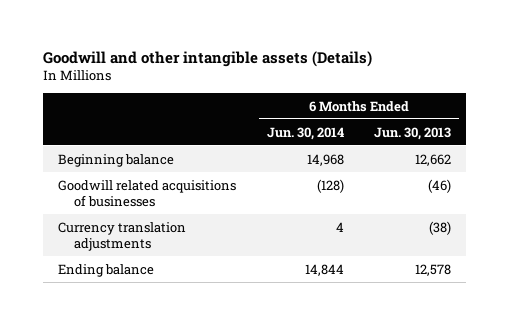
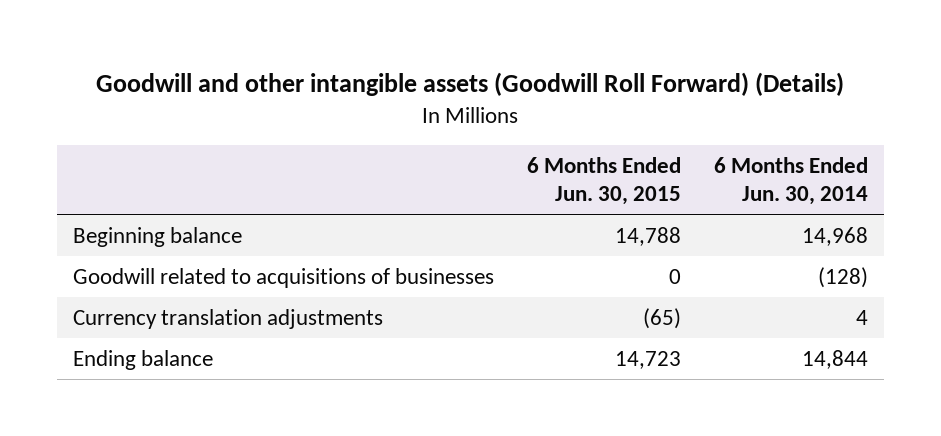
[42,50,372,67] Goodwill and other intangible assets (Details) -> [96,71,845,96] Goodwill and other intangible assets (Goodwill Roll Forward) (Details)
[374,126,452,140] Jun. 30, 2013 -> none
none -> [526,157,681,206] 6 Months Ended Jun. 30, 2015
[58,179,237,207] Goodwill related acquisitions of businesses -> [73,267,495,288] Goodwill related to acquisitions of businesses

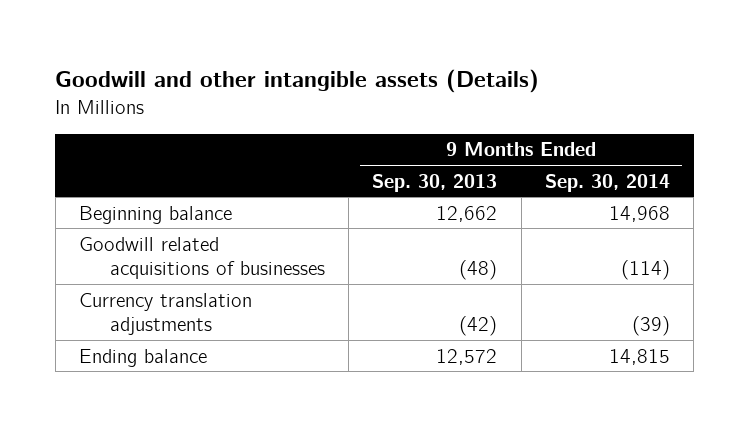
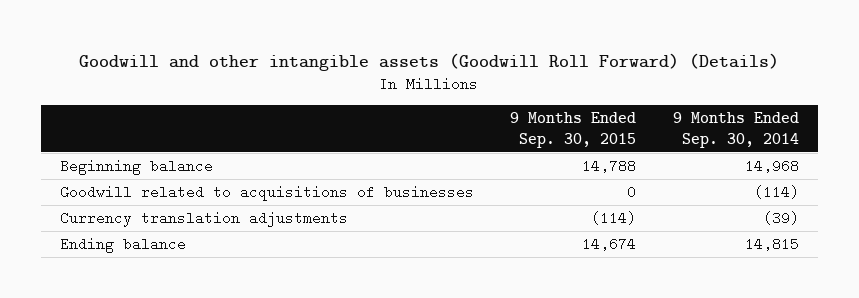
[55,68,540,93] Goodwill and other intangible assets (Details) -> [79,52,780,71] Goodwill and other intangible assets (Goodwill Roll Forward) (Details)
[372,173,498,192] Sep. 30, 2013 -> none
none -> [510,111,637,148] 9 Months Ended Sep. 30, 2015
[79,236,325,280] Goodwill related acquisitions of businesses -> [59,184,474,201] Goodwill related to acquisitions of businesses

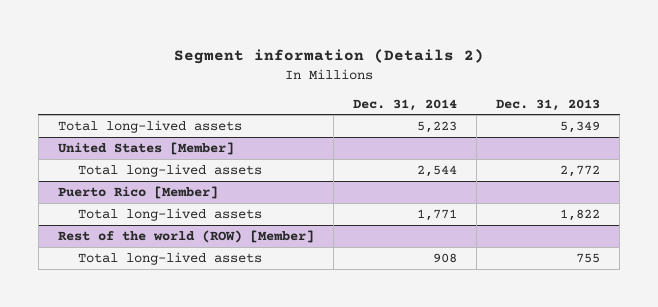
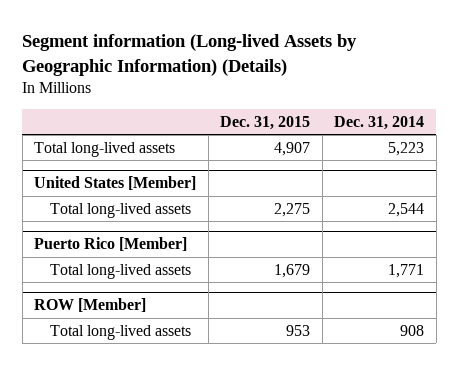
[173,48,484,64] Segment information (Details 2) -> [22,33,358,76] Segment information (Long-lived Assets by Geographic Information) (Details)
[496,98,601,111] Dec. 31, 2013 -> none
none -> [220,115,311,130] Dec. 31, 2015
[57,229,314,243] Rest of the world (ROW) [Member] -> [34,298,147,313] ROW [Member]

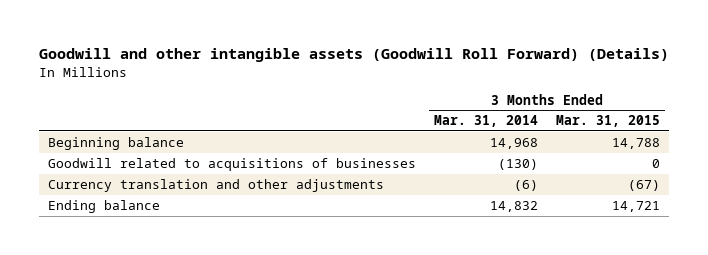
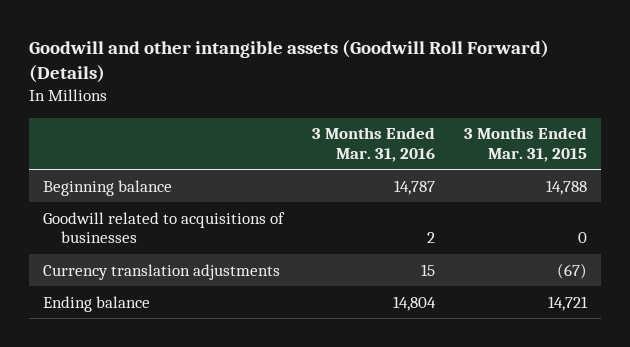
[433,115,538,128] Mar. 31, 2014 -> none
none -> [311,127,435,162] 3 Months Ended Mar. 31, 2016
[47,178,384,192] Currency translation and other adjustments -> [42,263,280,280] Currency translation adjustments

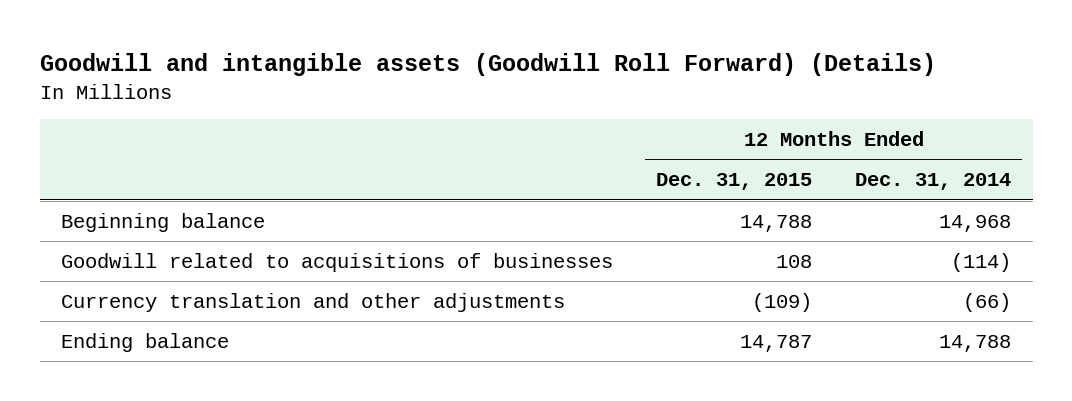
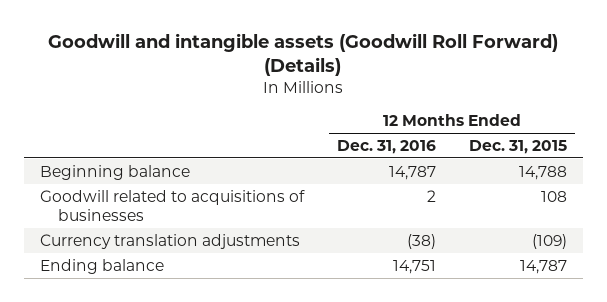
[855,173,1012,191] Dec. 31, 2014 -> none
none -> [336,140,436,155] Dec. 31, 2016
[61,292,566,312] Currency translation and other adjustments -> [40,233,301,249] Currency translation adjustments

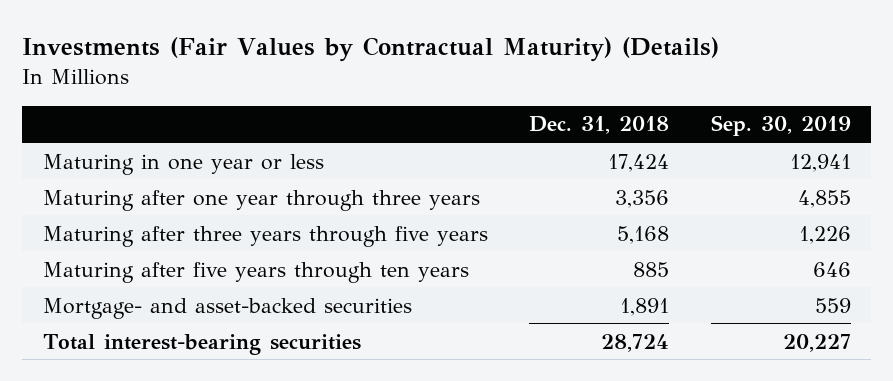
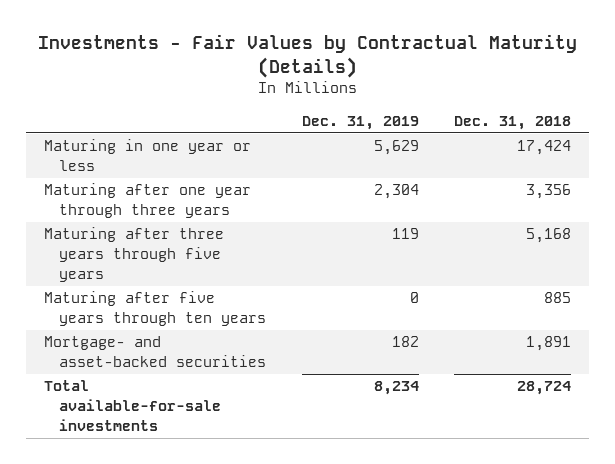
[22,37,720,63] Investments (Fair Values by Contractual Maturity) (Details) -> [37,34,577,78] Investments - Fair Values by Contractual Maturity (Details)
[710,115,851,137] Sep. 30, 2019 -> none
none -> [301,115,419,130] Dec. 31, 2019
[42,333,361,355] Total interest-bearing securities -> [43,380,222,431] Total available-for-sale investments

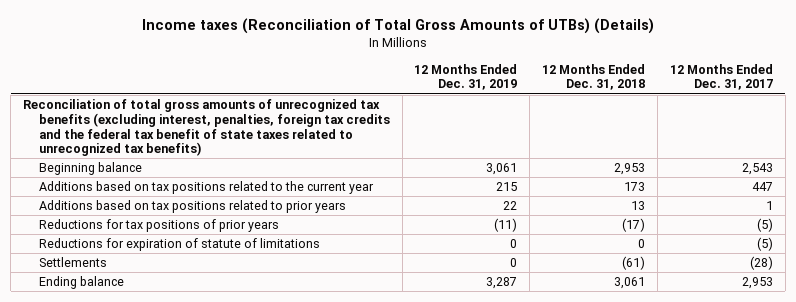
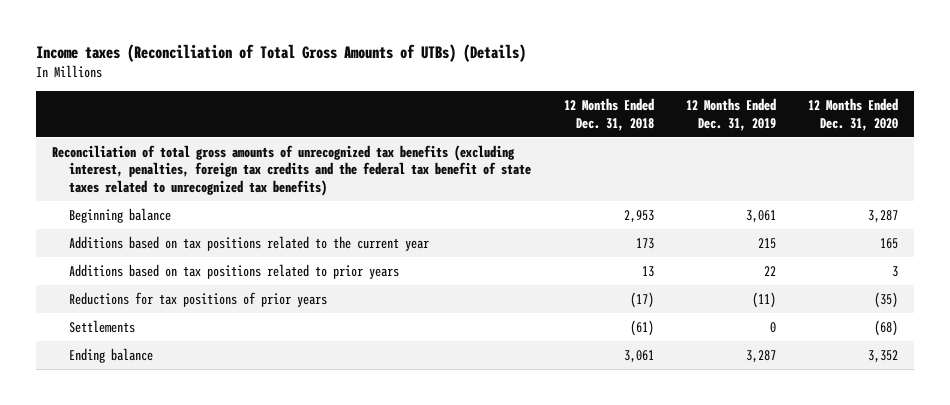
[669,63,773,91] 12 Months Ended Dec. 31, 2017 -> none
none -> [808,98,899,131] 12 Months Ended Dec. 31, 2020
[38,238,320,252] Reductions for expiration of statute of limitations -> none

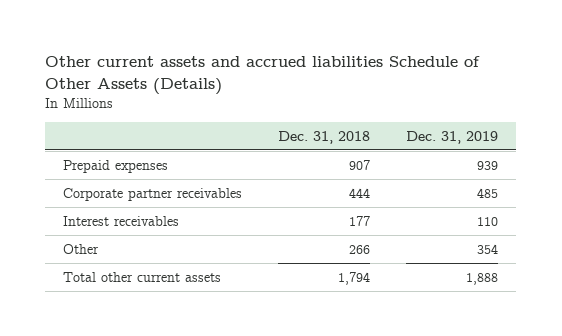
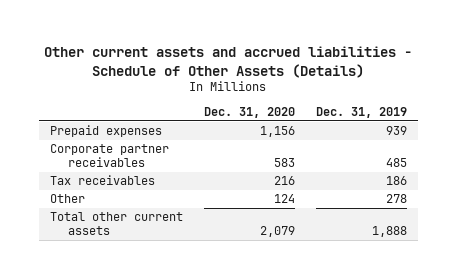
[45,56,481,95] Other current assets and accrued liabilities Schedule of Other Assets (Details) -> [44,46,413,78] Other current assets and accrued liabilities - Schedule of Other Assets (Details)
[278,130,371,144] Dec. 31, 2018 -> none
none -> [203,107,295,119] Dec. 31, 2020
[63,215,180,226] Interest receivables -> [49,175,155,186] Tax receivables
[477,216,499,226] 110 -> [385,176,407,186] 186
[477,243,499,254] 354 -> [385,194,407,204] 278

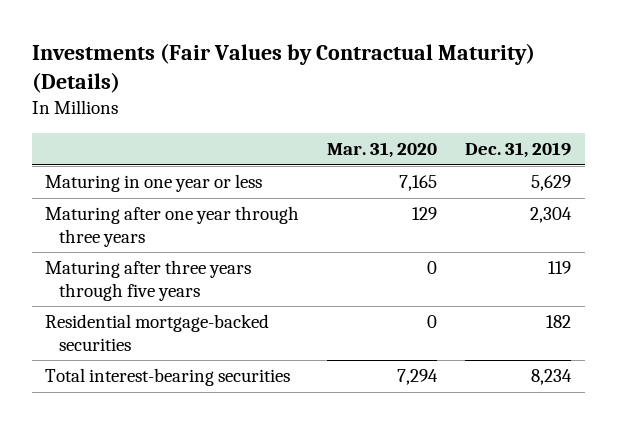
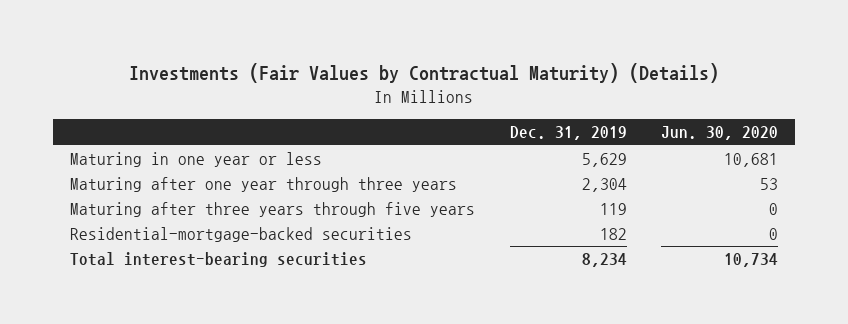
[327,141,438,158] Mar. 31, 2020 -> none
none -> [660,126,778,141] Jun. 30, 2020
[45,314,270,351] Residential mortgage-backed securities -> [70,226,413,242] Residential-mortgage-backed securities

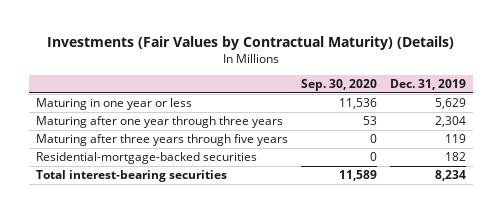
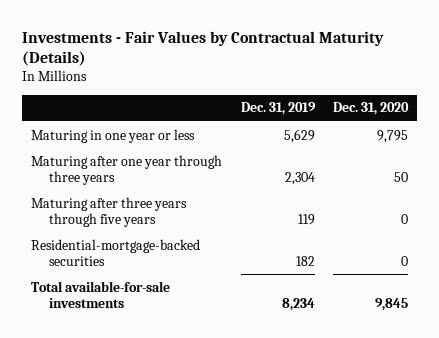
[47,36,455,51] Investments (Fair Values by Contractual Maturity) (Details) -> [21,30,384,67] Investments - Fair Values by Contractual Maturity (Details)
[301,79,378,92] Sep. 30, 2020 -> none
none -> [332,102,409,116] Dec. 31, 2020
[35,170,227,183] Total interest-bearing securities -> [31,280,171,308] Total available-for-sale investments

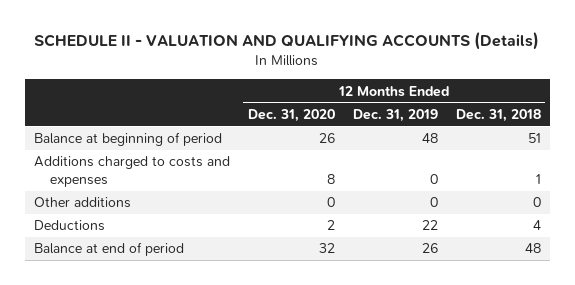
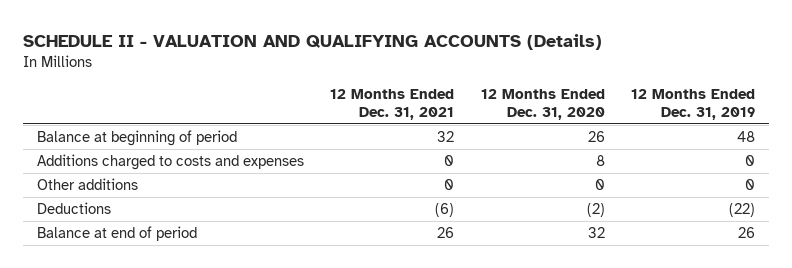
[455,108,541,122] Dec. 31, 2018 -> none
none -> [330,89,455,120] 12 Months Ended Dec. 31, 2021
[326,220,335,231] 2 -> [586,203,605,218] (2)
[421,220,438,231] 22 -> [729,203,756,218] (22)

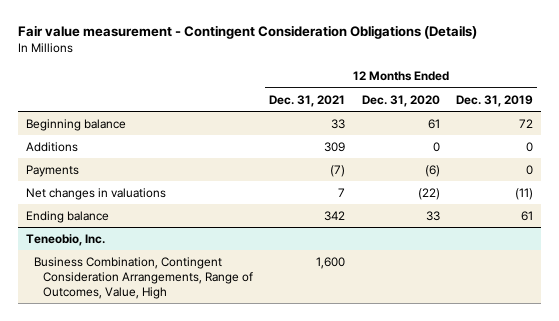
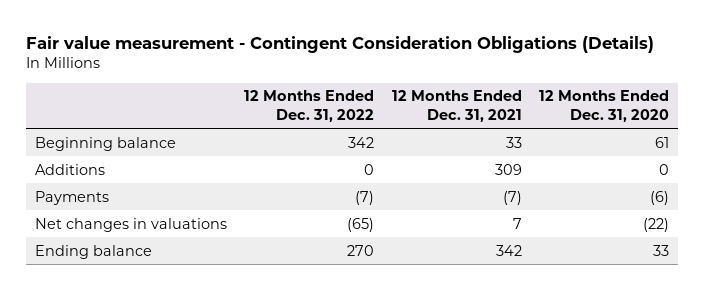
[456,94,534,107] Dec. 31, 2019 -> none
none -> [244,90,375,122] 12 Months Ended Dec. 31, 2022
[26,233,106,246] Teneobio, Inc. -> none
[34,256,253,299] Business Combination, Contingent Consideration Arrangements, Range of Outcomes, Value, High -> none

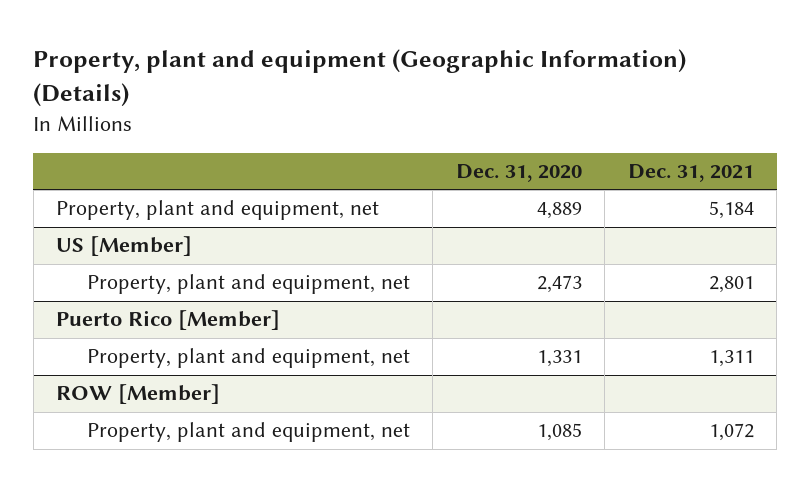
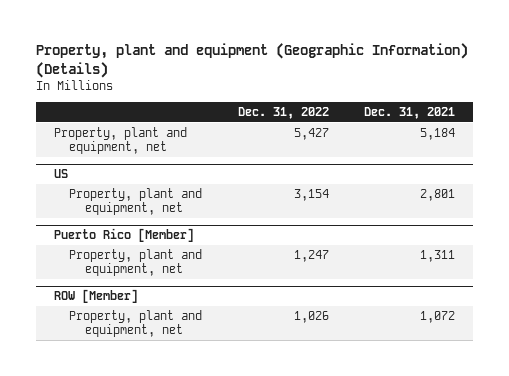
[455,163,582,182] Dec. 31, 2020 -> none
none -> [237,107,329,120] Dec. 31, 2022
[56,236,193,257] US [Member] -> [53,169,68,179] US

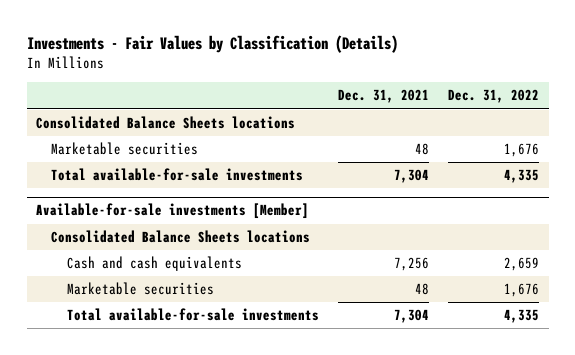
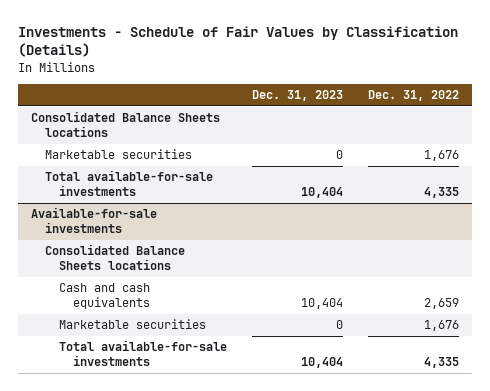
[26,34,398,53] Investments - Fair Values by Classification (Details) -> [18,25,459,58] Investments - Schedule of Fair Values by Classification (Details)
[337,89,429,104] Dec. 31, 2021 -> none
none -> [252,90,344,102] Dec. 31, 2023
[36,203,310,220] Available-for-sale investments [Member] -> [30,207,157,233] Available-for-sale investments

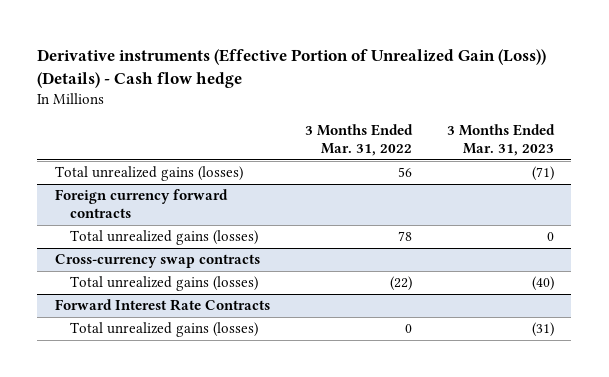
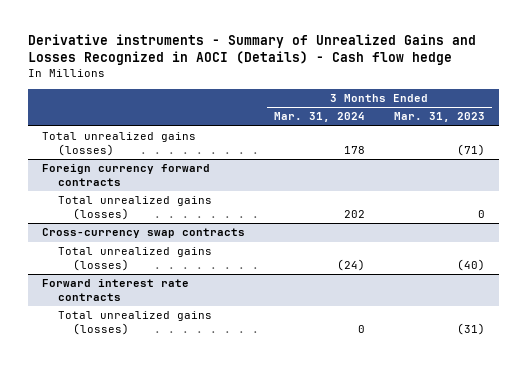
[37,48,547,88] Derivative instruments (Effective Portion of Unrealized Gain (Loss)) (Details) - Cash flow hedge -> [27,33,476,66] Derivative instruments - Summary of Unrealized Gains and Losses Recognized in AOCI (Details) - Cash flow hedge
[304,124,413,157] 3 Months Ended Mar. 31, 2022 -> none
none -> [273,112,365,123] Mar. 31, 2024
[54,299,270,312] Forward Interest Rate Contracts -> [42,279,190,301] Forward interest rate contracts

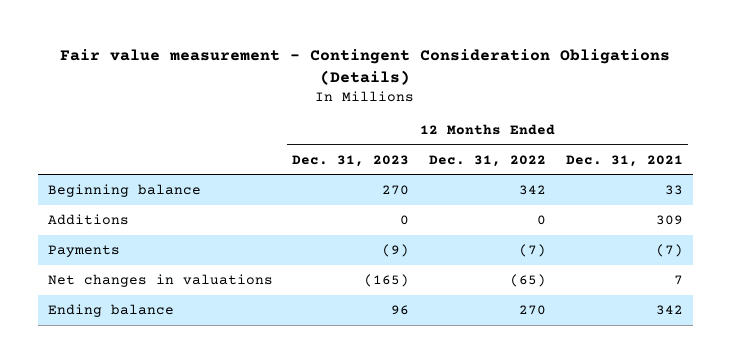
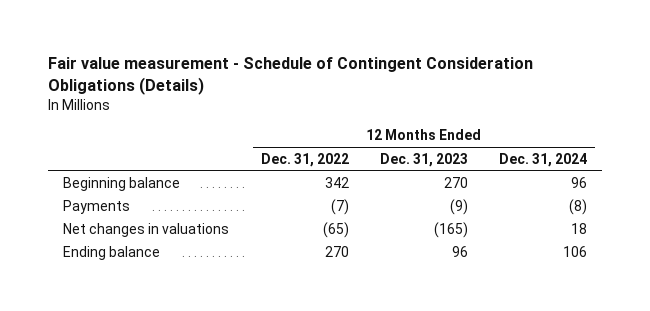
[60,48,671,85] Fair value measurement - Contingent Consideration Obligations (Details) -> [47,57,533,96] Fair value measurement - Schedule of Contingent Consideration Obligations (Details)
[566,154,684,167] Dec. 31, 2021 -> none
none -> [498,152,587,167] Dec. 31, 2024
[47,213,129,225] Additions -> none

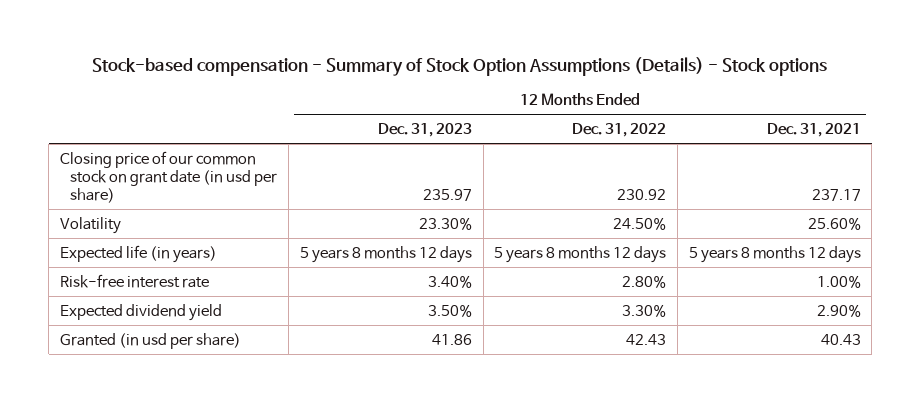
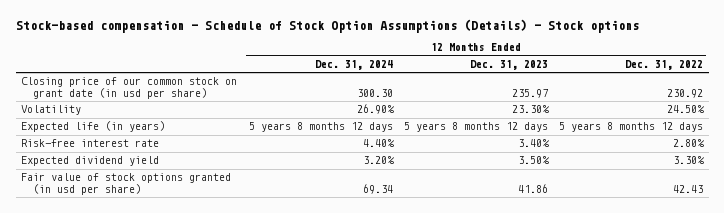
[92,57,828,77] Stock-based compensation - Summary of Stock Option Assumptions (Details) - Stock options -> [15,18,639,33] Stock-based compensation - Schedule of Stock Option Assumptions (Details) - Stock options
[766,122,861,137] Dec. 31, 2021 -> none
none -> [314,60,393,71] Dec. 31, 2024
[59,332,241,349] Granted (in usd per share) -> [21,173,232,195] Fair value of stock options granted (in usd per share)

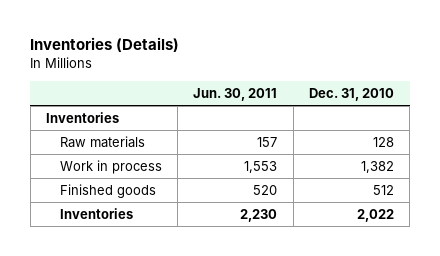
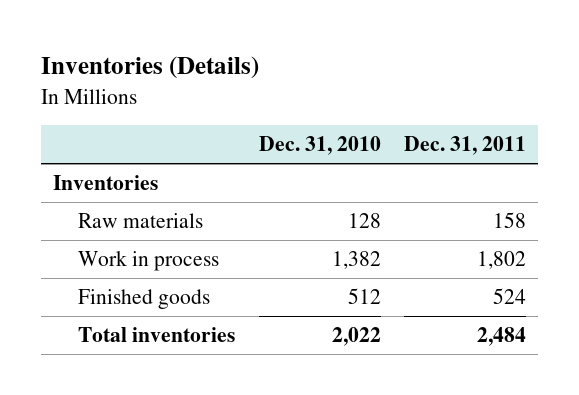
[193,87,278,101] Jun. 30, 2011 -> none
none -> [404,136,527,156] Dec. 31, 2011
[59,207,133,219] Inventories -> [78,327,236,343] Total inventories

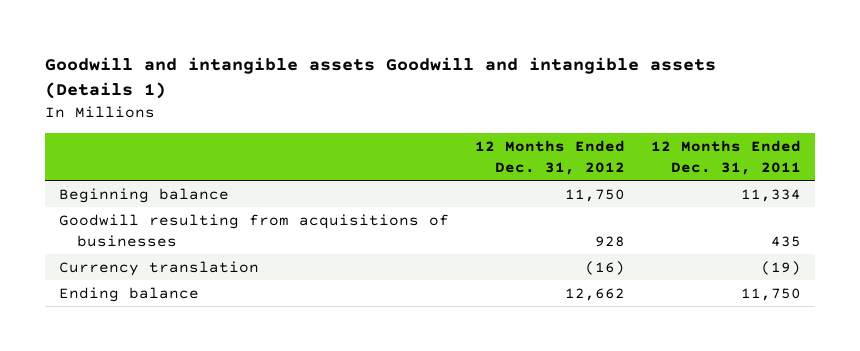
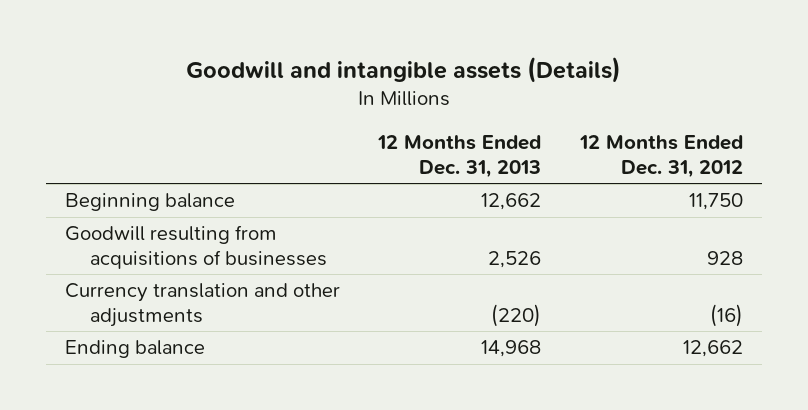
[45,57,717,100] Goodwill and intangible assets Goodwill and intangible assets (Details 1) -> [185,56,621,83] Goodwill and intangible assets (Details)
[651,140,802,175] 12 Months Ended Dec. 31, 2011 -> none
none -> [377,135,542,179] 12 Months Ended Dec. 31, 2013
[58,260,259,276] Currency translation -> none
none -> [64,283,340,328] Currency translation and other adjustments

